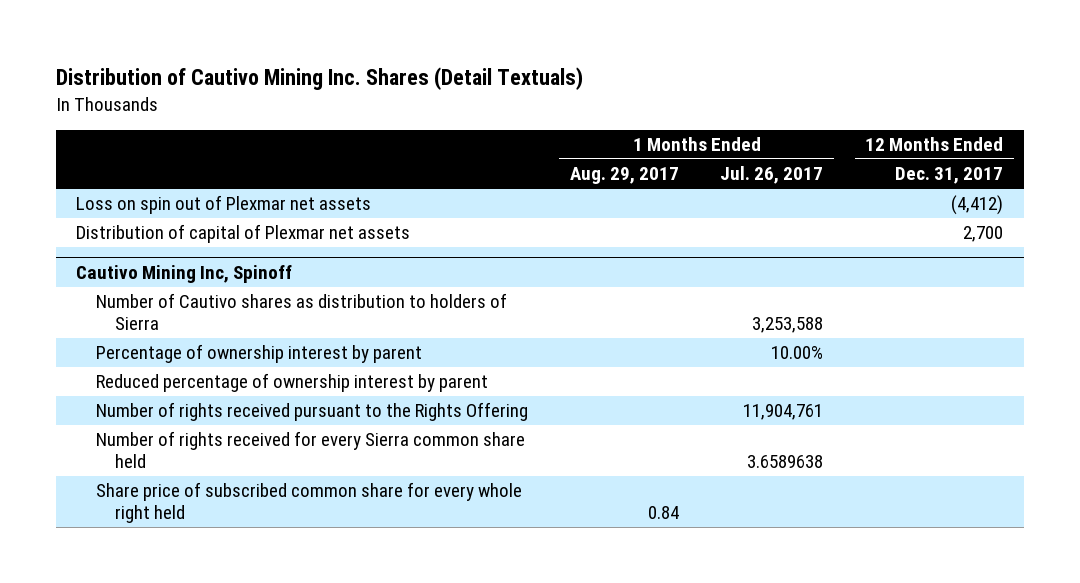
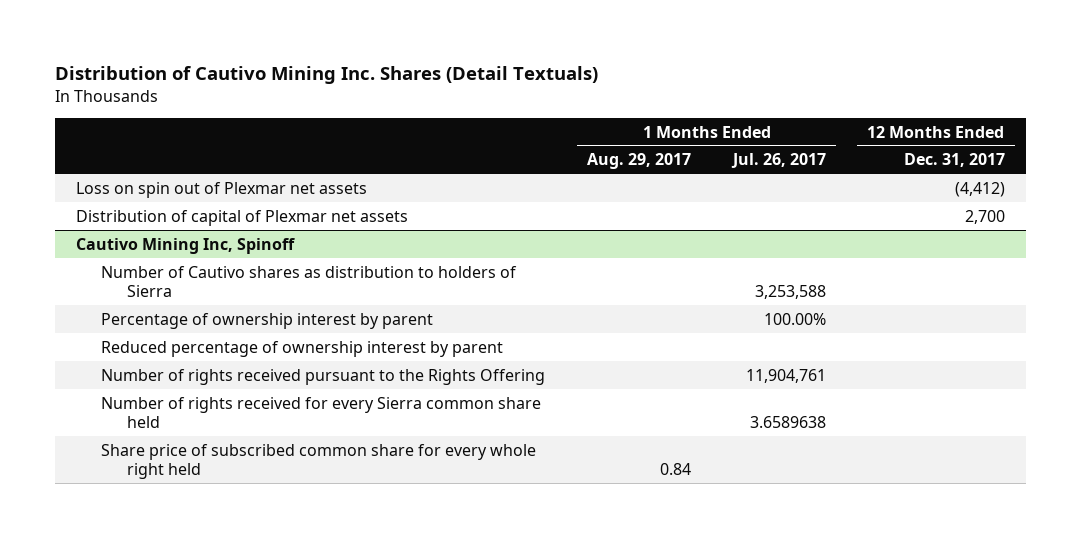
[771,346,824,360] 10.00% -> [763,312,826,325] 100.00%

